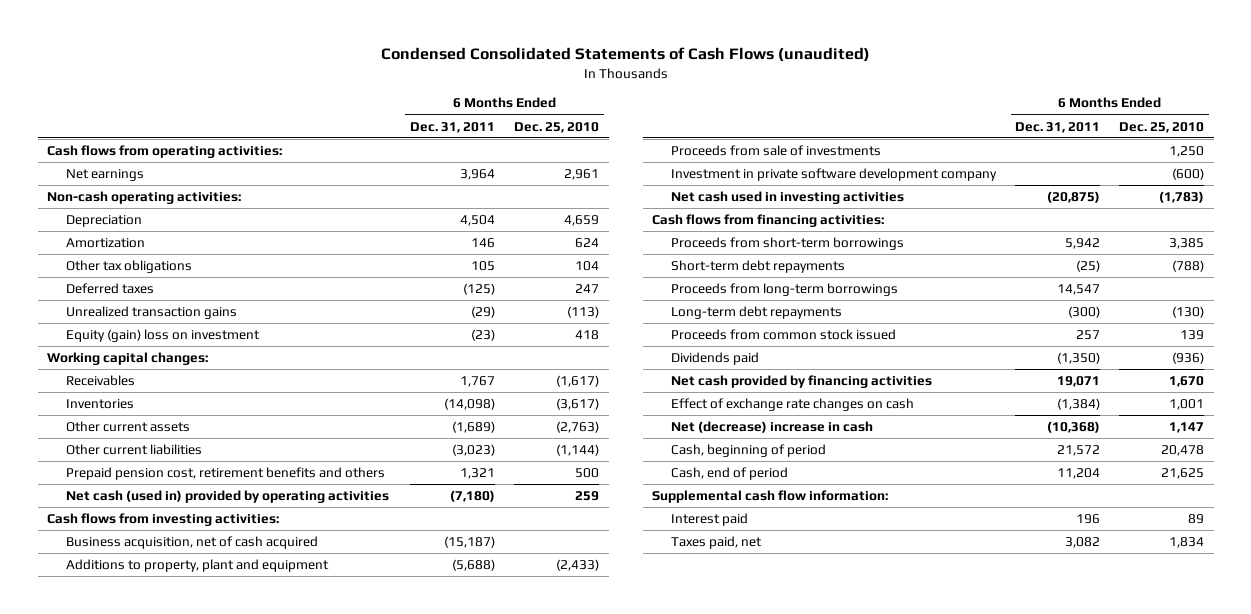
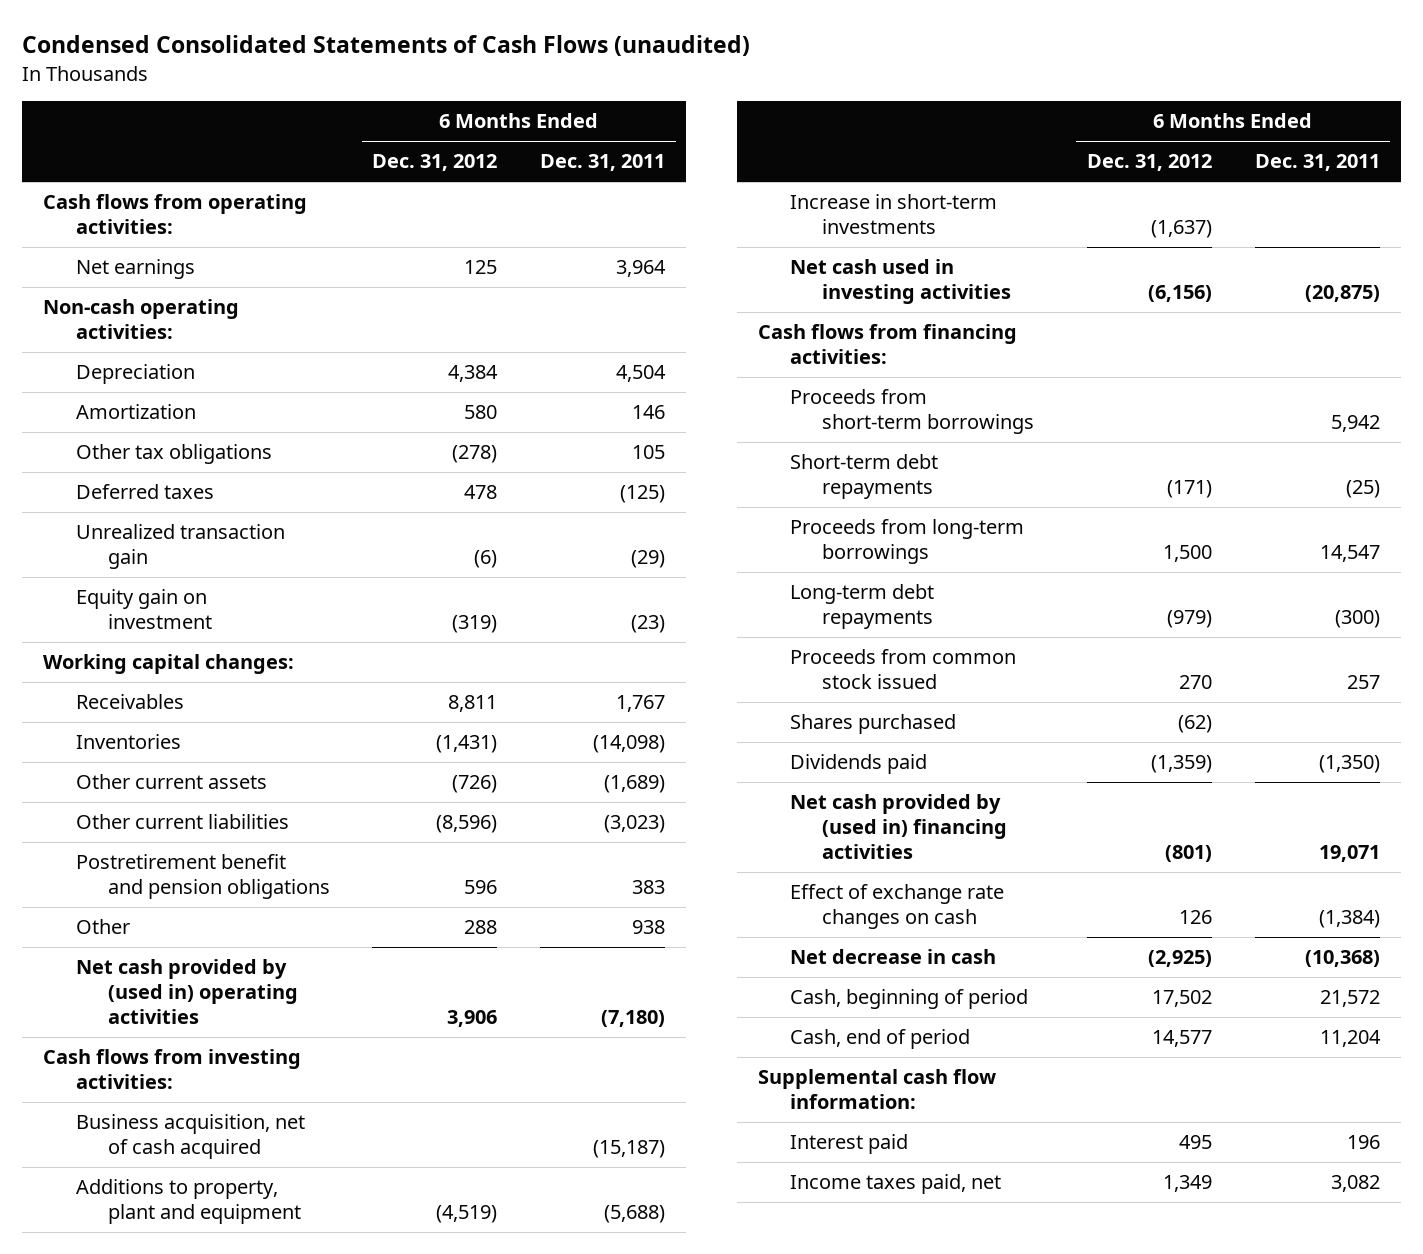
[514,121,600,133] Dec. 25, 2010 -> none
none -> [372,154,498,172] Dec. 31, 2012
[66,306,238,320] Unrealized transaction gains -> [75,524,285,570] Unrealized transaction gain
[66,329,261,343] Equity (gain) loss on investment -> [75,589,212,630] Equity gain on investment
[66,467,386,481] Prepaid pension cost, retirement benefits and others -> none
none -> [75,854,330,900] Postretirement benefit and pension obligations
none -> [75,919,130,935] Other
[66,490,390,504] Net cash (used in) provided by operating activities -> [75,959,298,1025] Net cash provided by (used in) operating activities
[671,145,882,157] Proceeds from sale of investments -> none
[671,168,998,182] Investment in private software development company -> none
none -> [790,194,998,235] Increase in short-term investments
none -> [790,714,957,735] Shares purchased
[671,375,933,389] Net cash provided by financing activities -> [790,794,1008,860] Net cash provided by (used in) financing activities
[671,421,874,434] Net (decrease) increase in cash -> [790,949,997,965] Net decrease in cash
[671,536,763,550] Taxes paid, net -> [790,1174,1002,1195] Income taxes paid, net

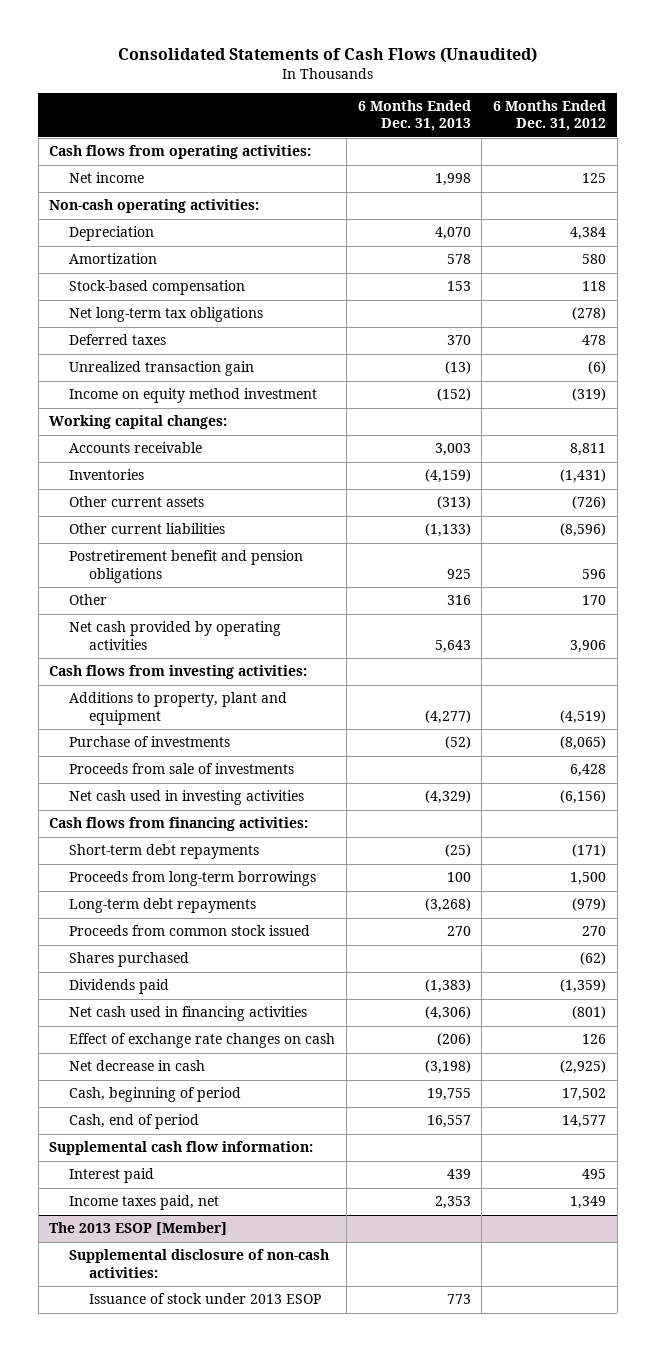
[22,35,751,57] Condensed Consolidated Statements of Cash Flows (unaudited) -> [117,46,537,63] Consolidated Statements of Cash Flows (Unaudited)
[540,154,666,172] Dec. 31, 2011 -> none
none -> [357,100,471,132] 6 Months Ended Dec. 31, 2013
[75,259,195,280] Net earnings -> [69,172,145,184] Net income
none -> [69,280,246,296] Stock-based compensation
[75,444,272,465] Other tax obligations -> [69,307,264,323] Net long-term tax obligations
[75,589,212,630] Equity gain on investment -> [69,388,318,404] Income on equity method investment
[75,694,184,710] Receivables -> [69,442,203,454] Accounts receivable
[464,920,498,935] 288 -> [582,595,607,606] 170
[75,959,298,1025] Net cash provided by (used in) operating activities -> [69,621,282,650] Net cash provided by operating activities
[75,1114,305,1160] Business acquisition, net of cash acquired -> none
[790,194,998,235] Increase in short-term investments -> none
none -> [69,736,231,748] Purchase of investments
none -> [69,763,295,775] Proceeds from sale of investments
[790,389,1035,435] Proceeds from short-term borrowings -> none
[790,794,1008,860] Net cash provided by (used in) financing activities -> [69,1006,308,1022] Net cash used in financing activities
none -> [49,1222,228,1236] The 2013 ESOP [Member]
none -> [69,1249,330,1278] Supplemental disclosure of non-cash activities:
none -> [89,1293,322,1305] Issuance of stock under 2013 ESOP

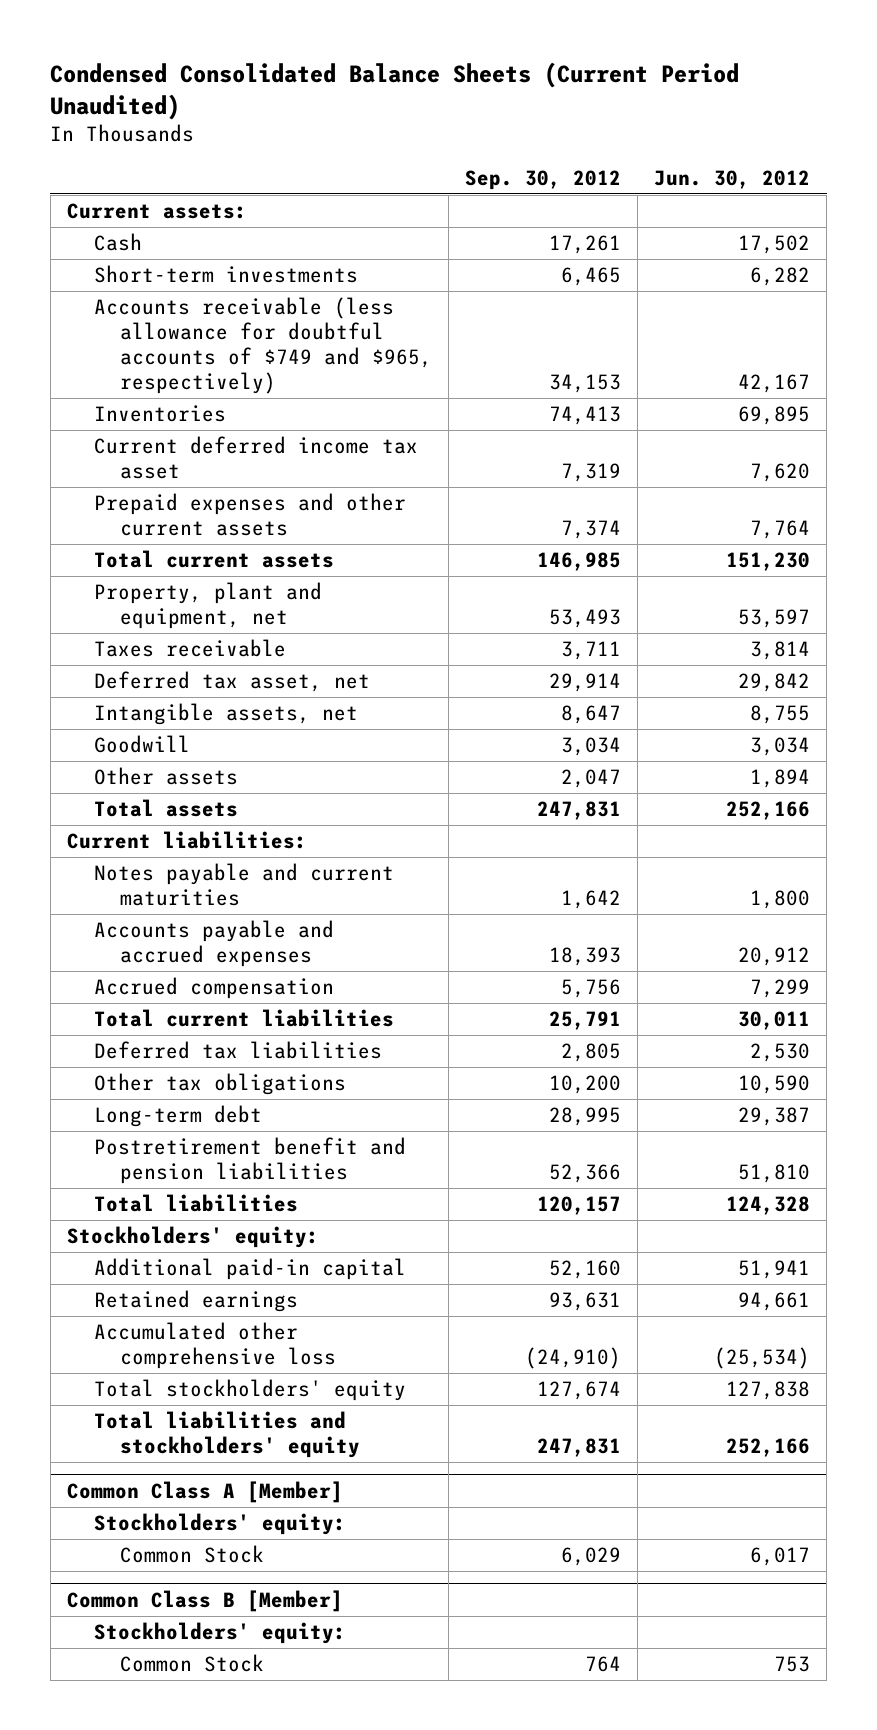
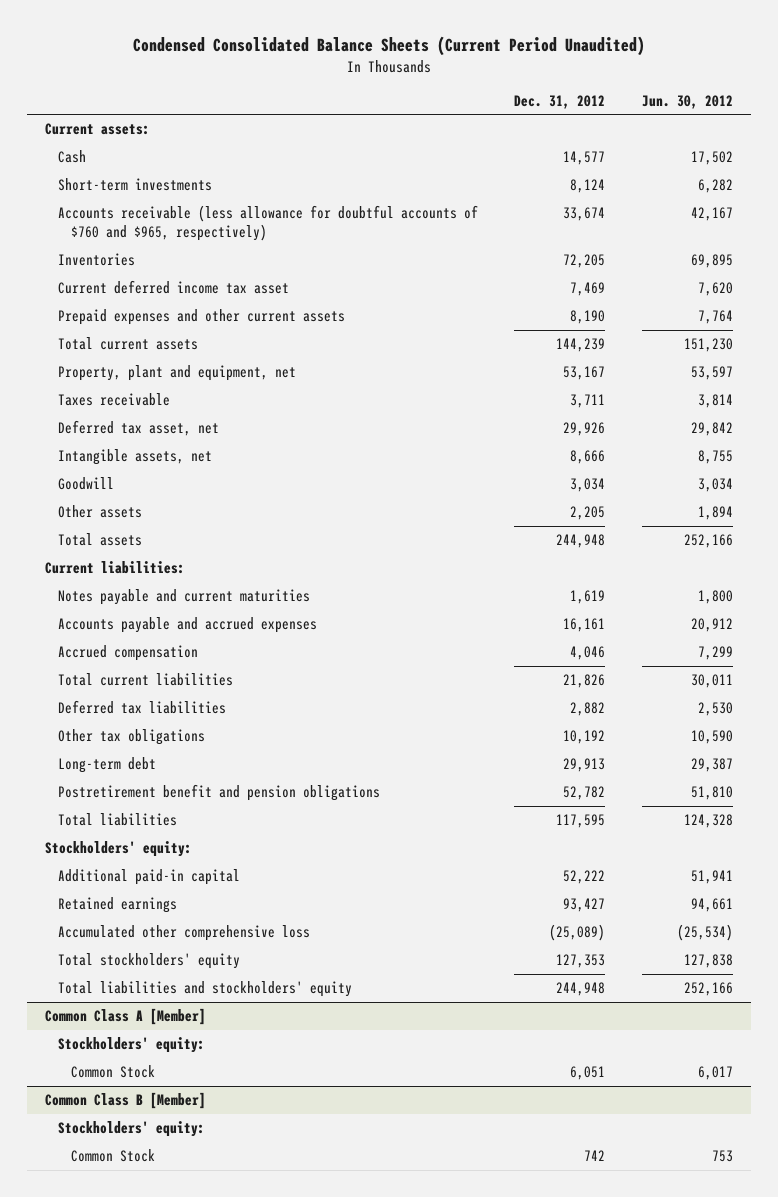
[465,169,622,190] Sep. 30, 2012 -> none
none -> [514,94,606,109] Dec. 31, 2012
[93,297,433,395] Accounts receivable (less allowance for doubtful accounts of $749 and $965, respectively) -> [58,205,479,242] Accounts receivable (less allowance for doubtful accounts of $760 and $965, respectively)
[93,1137,406,1185] Postretirement benefit and pension liabilities -> [58,784,381,802] Postretirement benefit and pension obligations

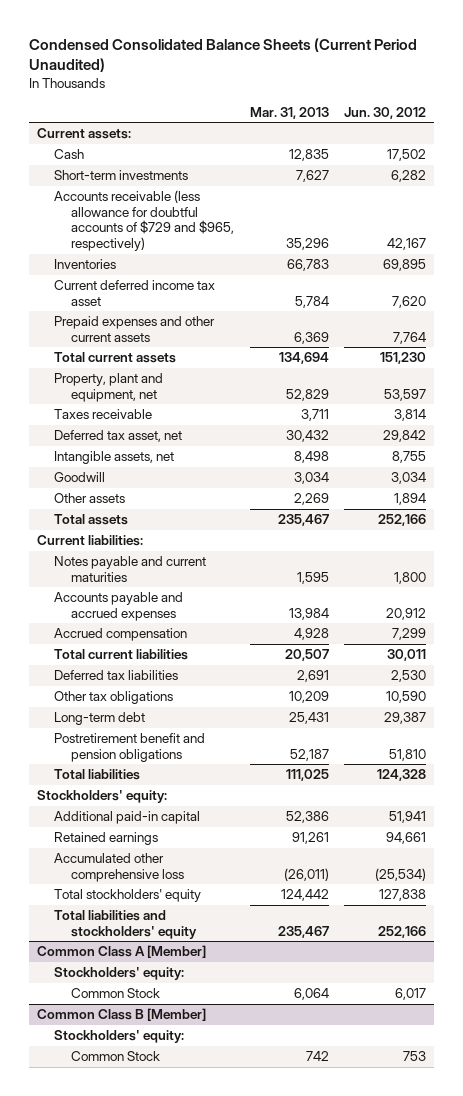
[514,94,606,109] Dec. 31, 2012 -> none
none -> [249,106,329,119] Mar. 31, 2013
[58,205,479,242] Accounts receivable (less allowance for doubtful accounts of $760 and $965, respectively) -> [54,190,235,251] Accounts receivable (less allowance for doubtful accounts of $729 and $965, respectively)

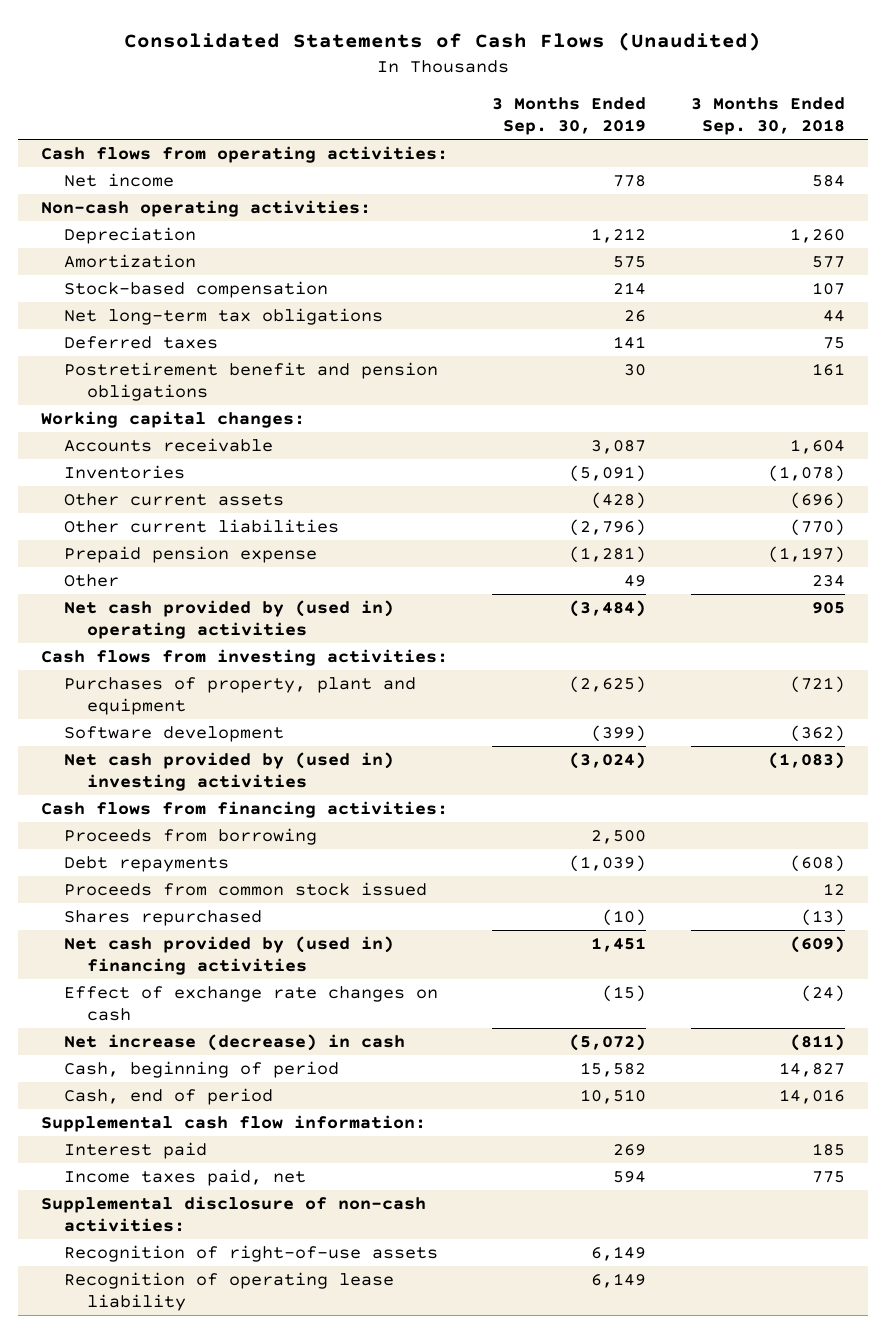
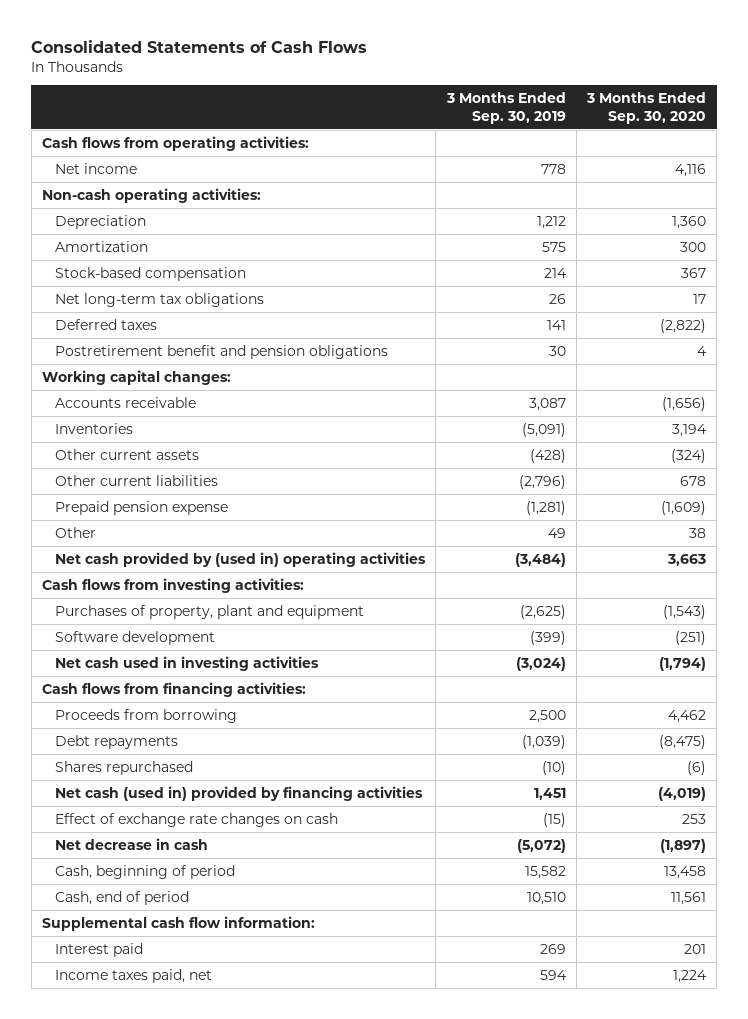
[123,31,761,51] Consolidated Statements of Cash Flows (Unaudited) -> [31,39,368,53] Consolidated Statements of Cash Flows
[691,97,846,135] 3 Months Ended Sep. 30, 2018 -> none
none -> [586,92,707,124] 3 Months Ended Sep. 30, 2020
[63,752,394,791] Net cash provided by (used in) investing activities -> [55,656,320,672] Net cash used in investing activities
[63,882,427,897] Proceeds from common stock issued -> none
[63,936,394,975] Net cash provided by (used in) financing activities -> [55,786,424,802] Net cash (used in) provided by financing activities
[63,1034,405,1052] Net increase (decrease) in cash -> [55,838,209,851] Net decrease in cash
[40,1196,426,1232] Supplemental disclosure of non-cash activities: -> none
[63,1245,438,1263] Recognition of right-of-use assets -> none
[63,1272,394,1311] Recognition of operating lease liability -> none

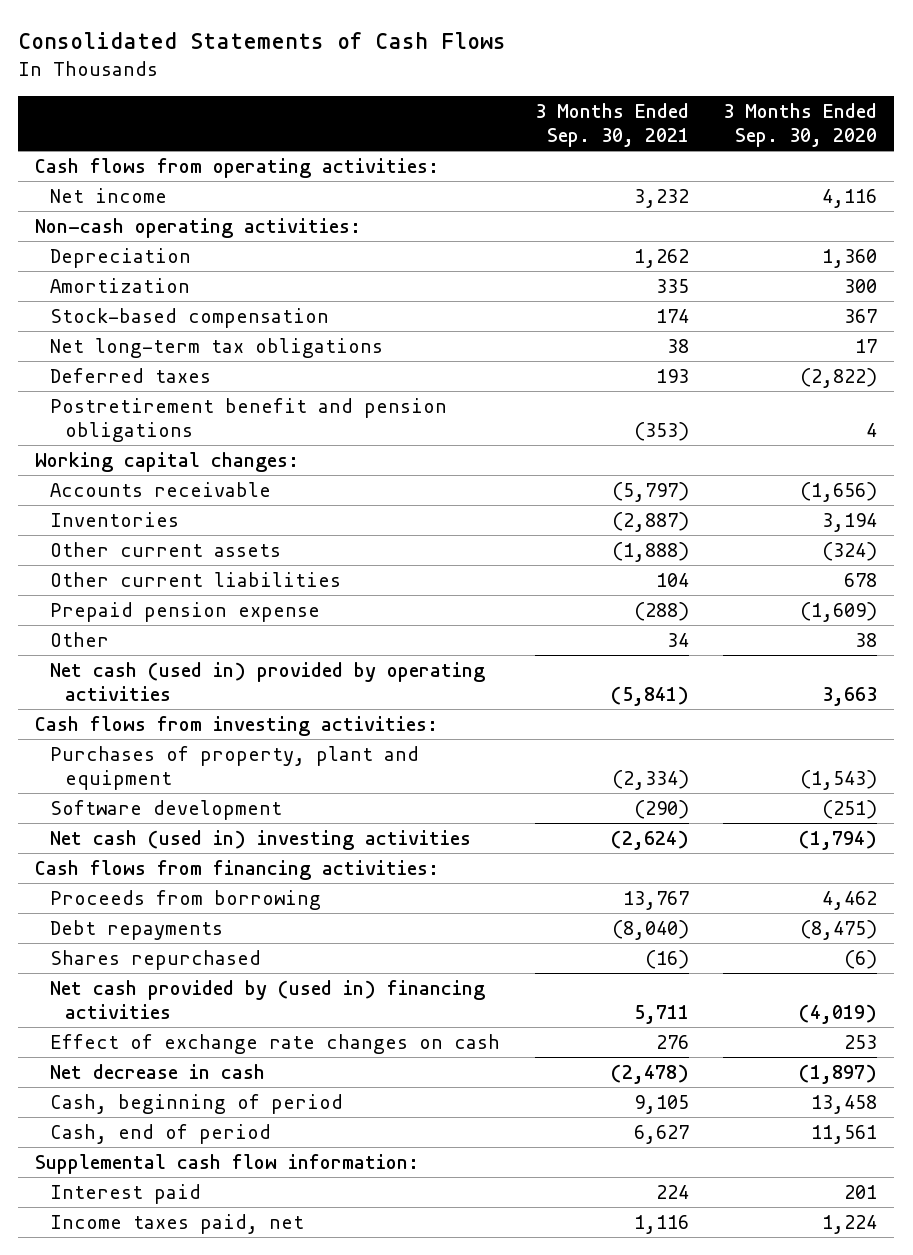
[445,92,566,124] 3 Months Ended Sep. 30, 2019 -> none
none -> [534,103,689,148] 3 Months Ended Sep. 30, 2021
[55,552,427,568] Net cash provided by (used in) operating activities -> [50,661,486,701] Net cash (used in) provided by operating activities
[55,656,320,672] Net cash used in investing activities -> [50,829,472,850] Net cash (used in) investing activities
[55,786,424,802] Net cash (used in) provided by financing activities -> [50,979,486,1019] Net cash provided by (used in) financing activities

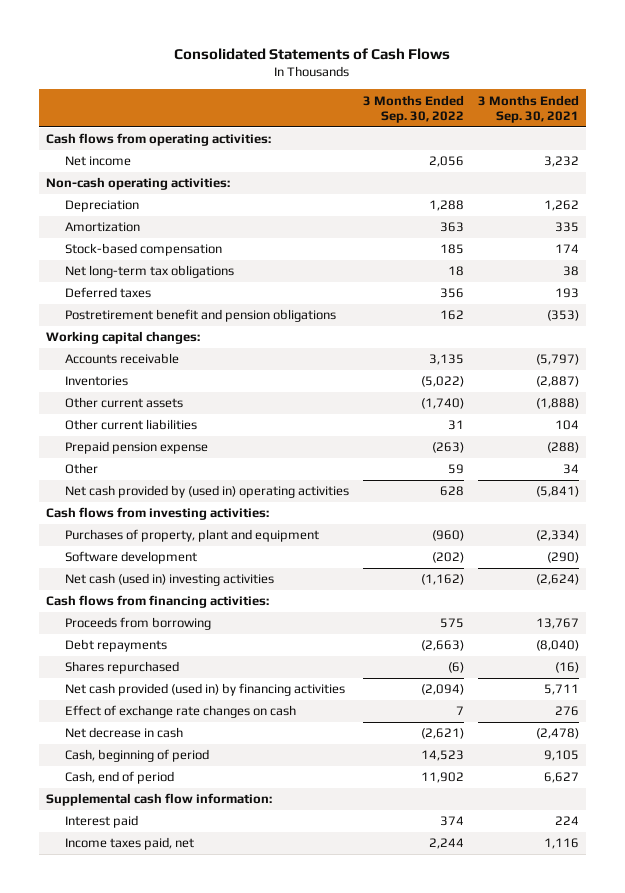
[723,103,878,148] 3 Months Ended Sep. 30, 2020 -> none
none -> [363,94,465,123] 3 Months Ended Sep. 30, 2022
[50,661,486,701] Net cash (used in) provided by operating activities -> [64,485,349,499] Net cash provided by (used in) operating activities
[50,979,486,1019] Net cash provided by (used in) financing activities -> [64,683,345,697] Net cash provided (used in) by financing activities

